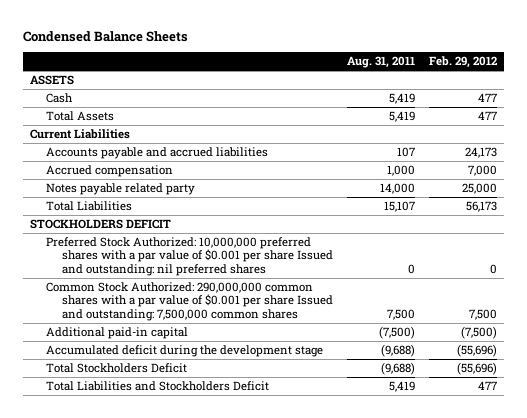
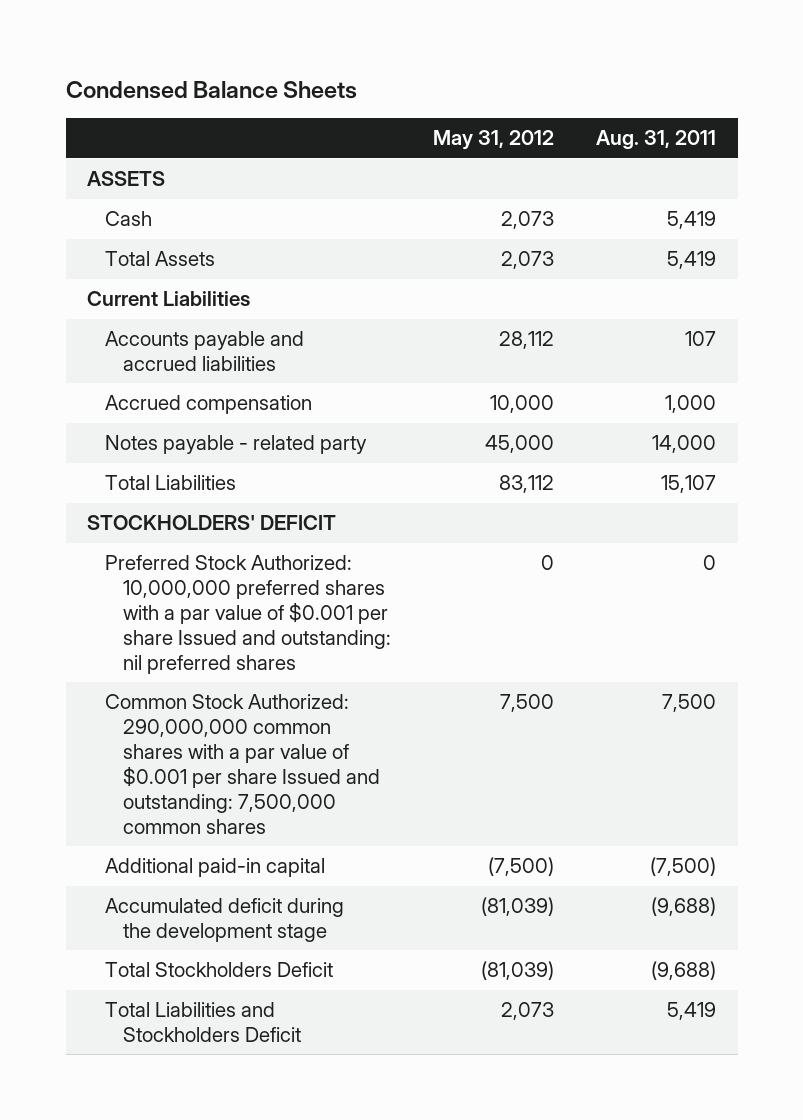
[429,56,498,69] Feb. 29, 2012 -> none
none -> [432,130,554,151] May 31, 2012
[46,183,196,196] Notes payable related party -> [104,435,367,455] Notes payable - related party
[29,219,171,230] STOCKHOLDERS DEFICIT -> [87,515,337,531] STOCKHOLDERS' DEFICIT

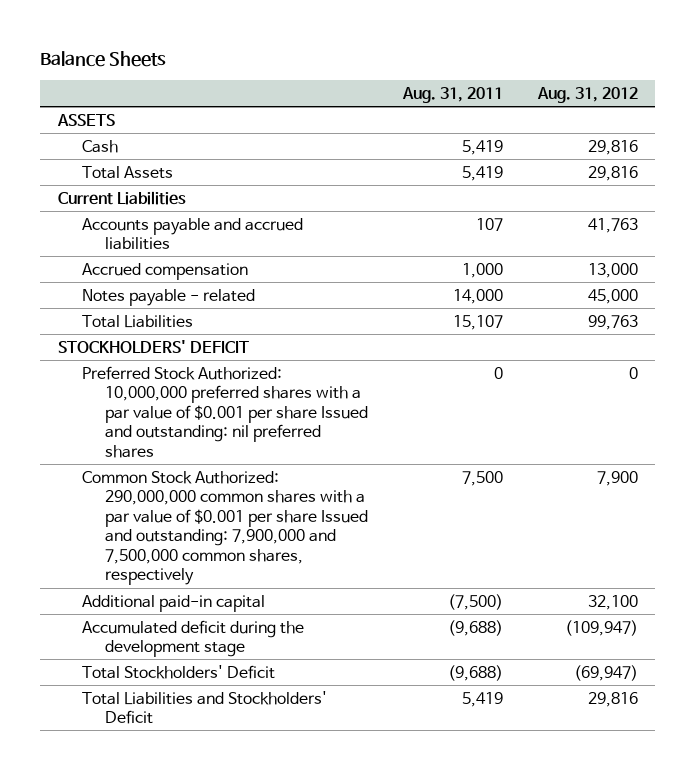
[65,80,357,99] Condensed Balance Sheets -> [40,50,167,67] Balance Sheets
[432,130,554,151] May 31, 2012 -> none
none -> [536,86,638,103] Aug. 31, 2012
[104,435,367,455] Notes payable - related party -> [81,288,255,306] Notes payable - related
[104,694,380,835] Common Stock Authorized: 290,000,000 common shares with a par value of $0.001 per share Issued and outstanding: 7,500,000 common shares -> [81,470,369,586] Common Stock Authorized: 290,000,000 common shares with a par value of $0.001 per share Issued and outstanding: 7,900,000 and 7,500,000 common shares, respectively
[104,962,333,978] Total Stockholders Deficit -> [81,664,275,679] Total Stockholders' Deficit
[104,1002,301,1043] Total Liabilities and Stockholders Deficit -> [81,690,327,725] Total Liabilities and Stockholders' Deficit

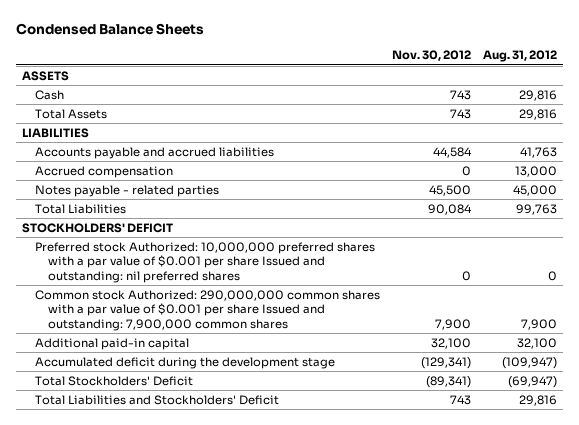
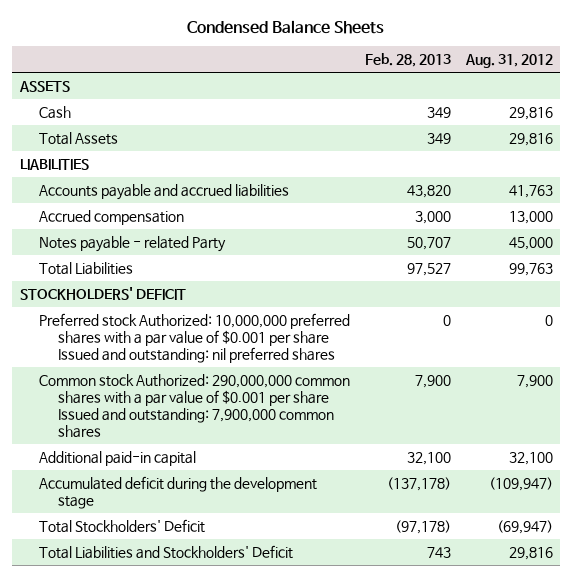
[392,50,472,62] Nov. 30, 2012 -> none
none -> [364,53,451,68] Feb. 28, 2013
[34,184,219,197] Notes payable - related parties -> [38,235,226,252] Notes payable - related Party

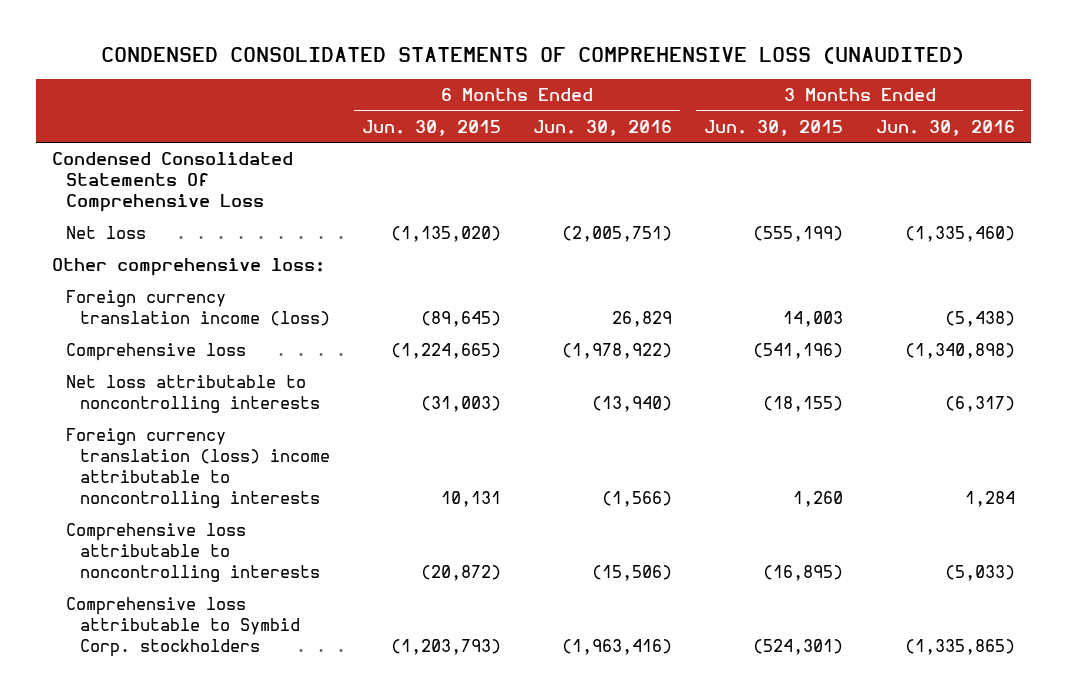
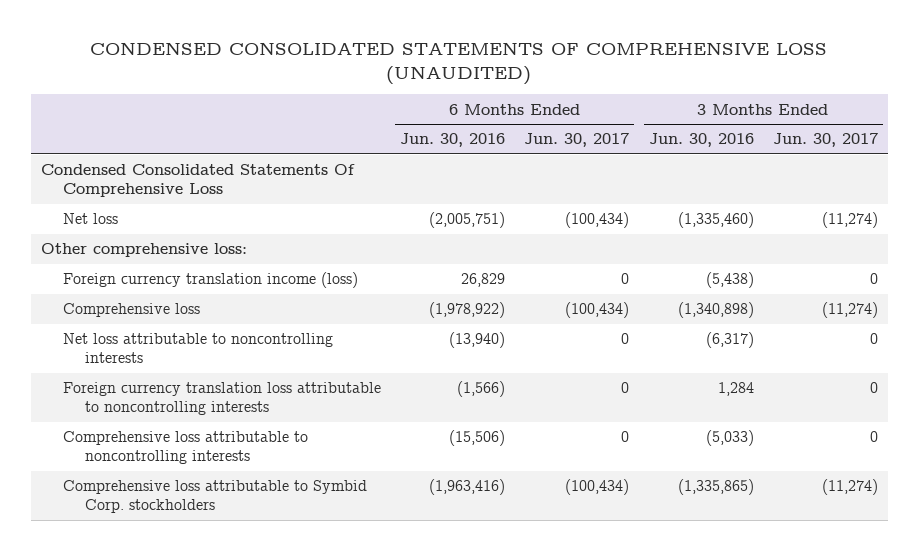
[362,119,502,136] Jun. 30, 2015 -> none
[704,119,844,136] Jun. 30, 2015 -> none
none -> [524,133,630,148] Jun. 30, 2017
none -> [772,133,878,148] Jun. 30, 2017
[65,428,330,509] Foreign currency translation (loss) income attributable to noncontrolling interests -> [62,382,381,416] Foreign currency translation loss attributable to noncontrolling interests

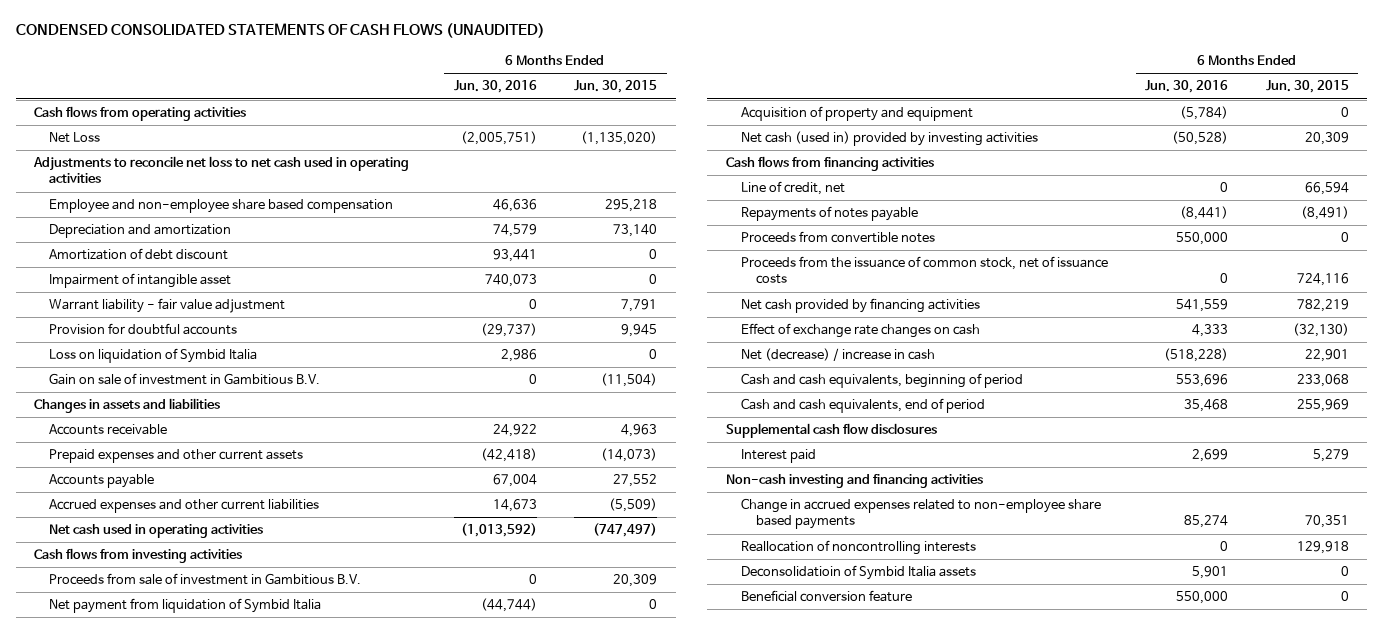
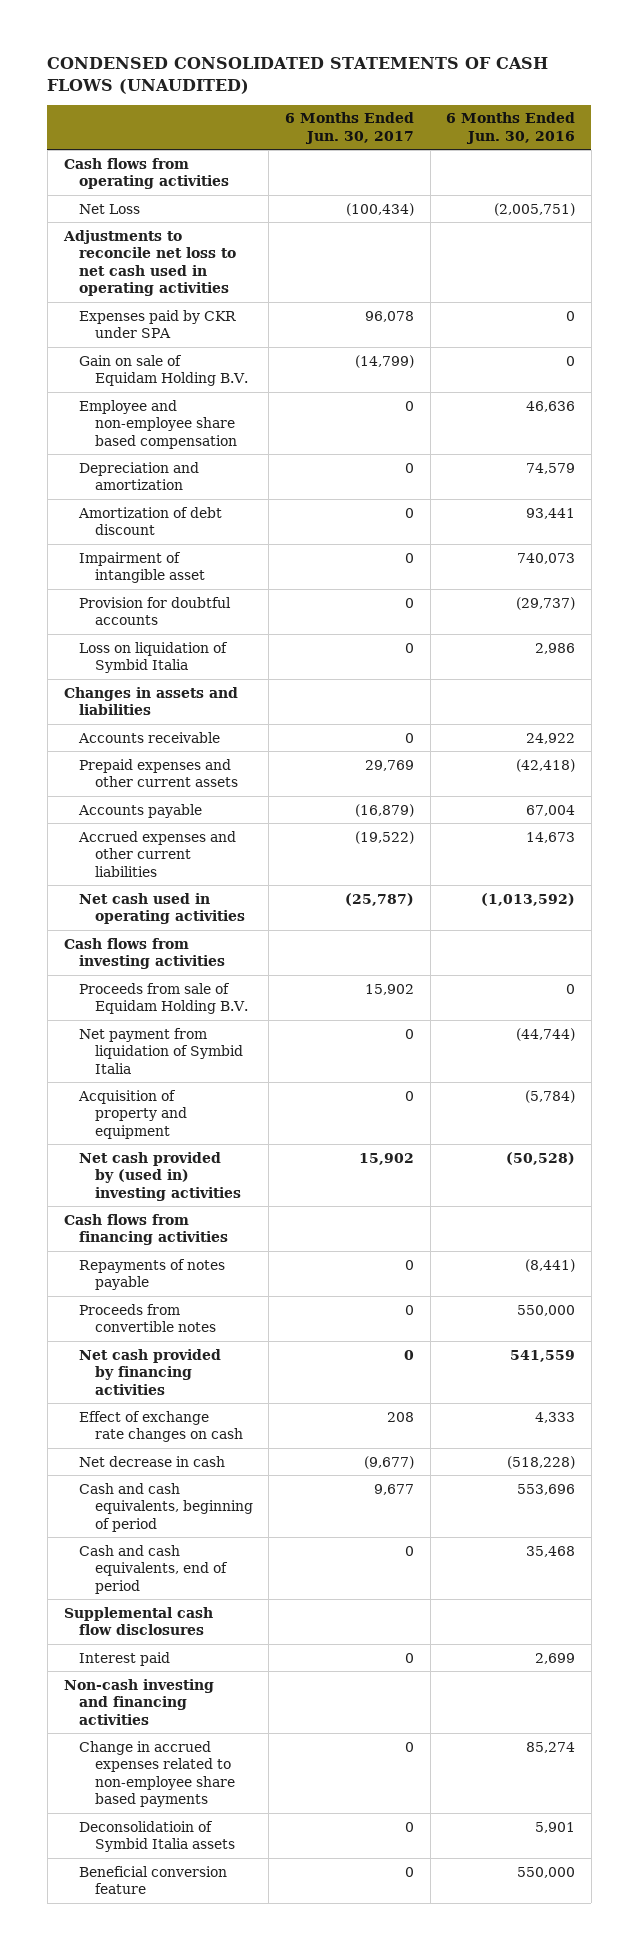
[574,80,658,94] Jun. 30, 2015 -> none
none -> [284,112,414,144] 6 Months Ended Jun. 30, 2017
none -> [79,309,237,339] Expenses paid by CKR under SPA
none -> [79,354,248,387] Gain on sale of Equidam Holding B.V.
[49,298,286,314] Warrant liability - fair value adjustment -> none
[49,373,321,386] Gain on sale of investment in Gambitious B.V. -> none
[49,573,362,586] Proceeds from sale of investment in Gambitious B.V. -> [79,982,248,1015] Proceeds from sale of Equidam Holding B.V.
[740,131,1038,147] Net cash (used in) provided by investing activities -> [79,1151,241,1201] Net cash provided by (used in) investing activities
[740,181,845,196] Line of credit, net -> none
[740,256,1108,285] Proceeds from the issuance of common stock, net of issuance costs -> none
[740,348,935,362] Net (decrease) / increase in cash -> [79,1455,226,1467] Net decrease in cash
[740,540,976,556] Reallocation of noncontrolling interests -> none

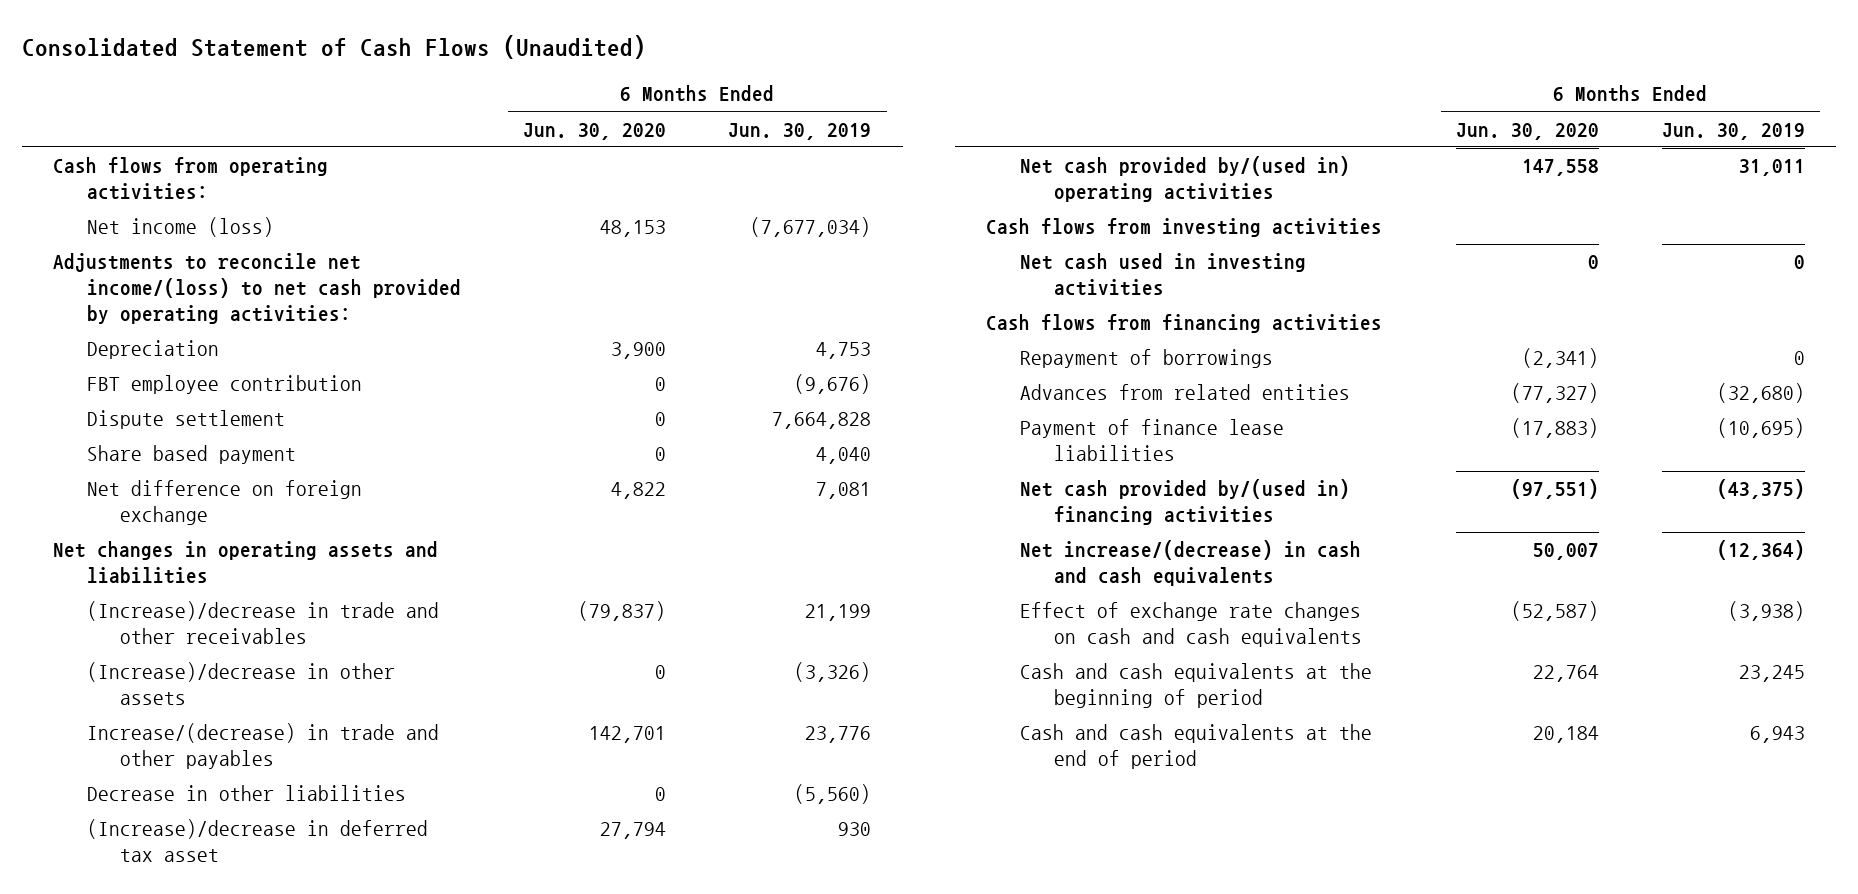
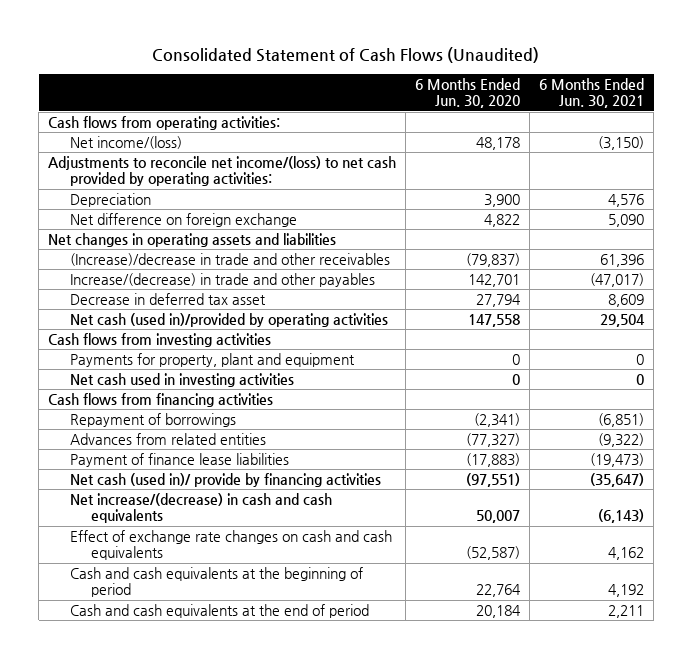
[728,122,872,140] Jun. 30, 2019 -> none
none -> [539,78,645,109] 6 Months Ended Jun. 30, 2021
[86,217,274,238] Net income (loss) -> [69,135,182,149] Net income/(loss)
[600,220,667,238] 48,153 -> [476,136,521,150] 48,178
[86,375,362,395] FBT employee contribution -> none
[86,410,285,430] Dispute settlement -> none
[86,445,296,465] Share based payment -> none
[86,662,395,706] (Increase)/decrease in other assets -> none
[86,785,406,802] Decrease in other liabilities -> none
[86,819,428,863] (Increase)/decrease in deferred tax asset -> [69,292,266,305] Decrease in deferred tax asset
[1020,156,1351,203] Net cash provided by/(used in) operating activities -> [69,312,388,327] Net cash (used in)/provided by operating activities
none -> [69,352,355,367] Payments for property, plant and equipment
[1020,479,1351,526] Net cash provided by/(used in) financing activities -> [69,472,381,487] Net cash (used in)/ provide by financing activities

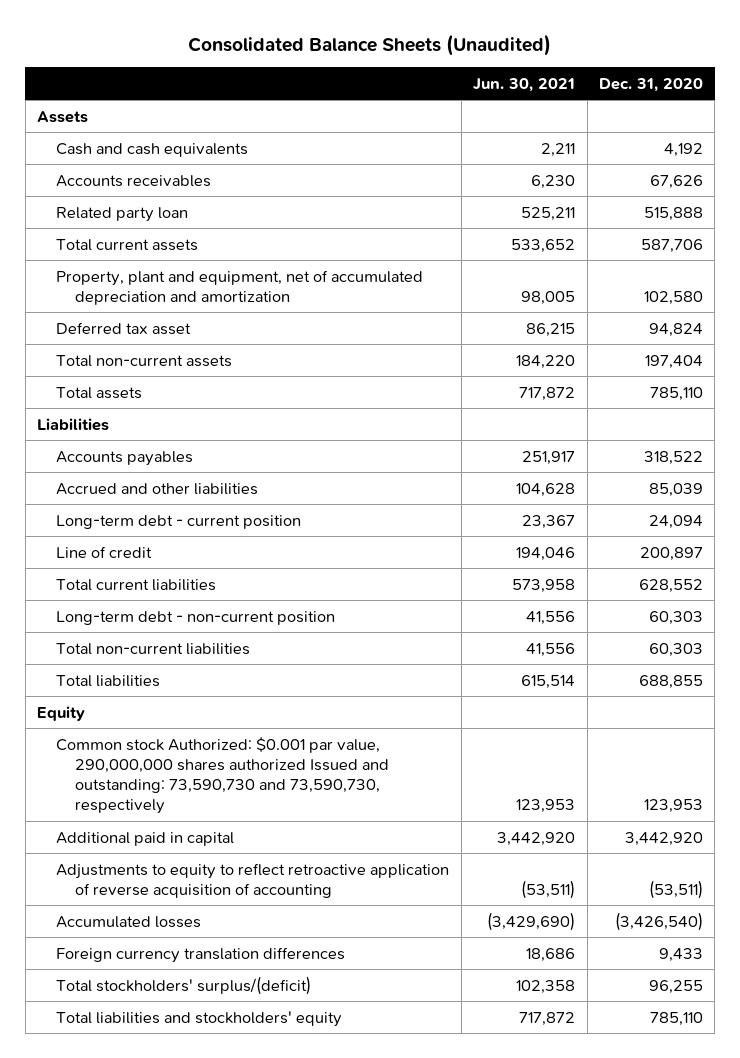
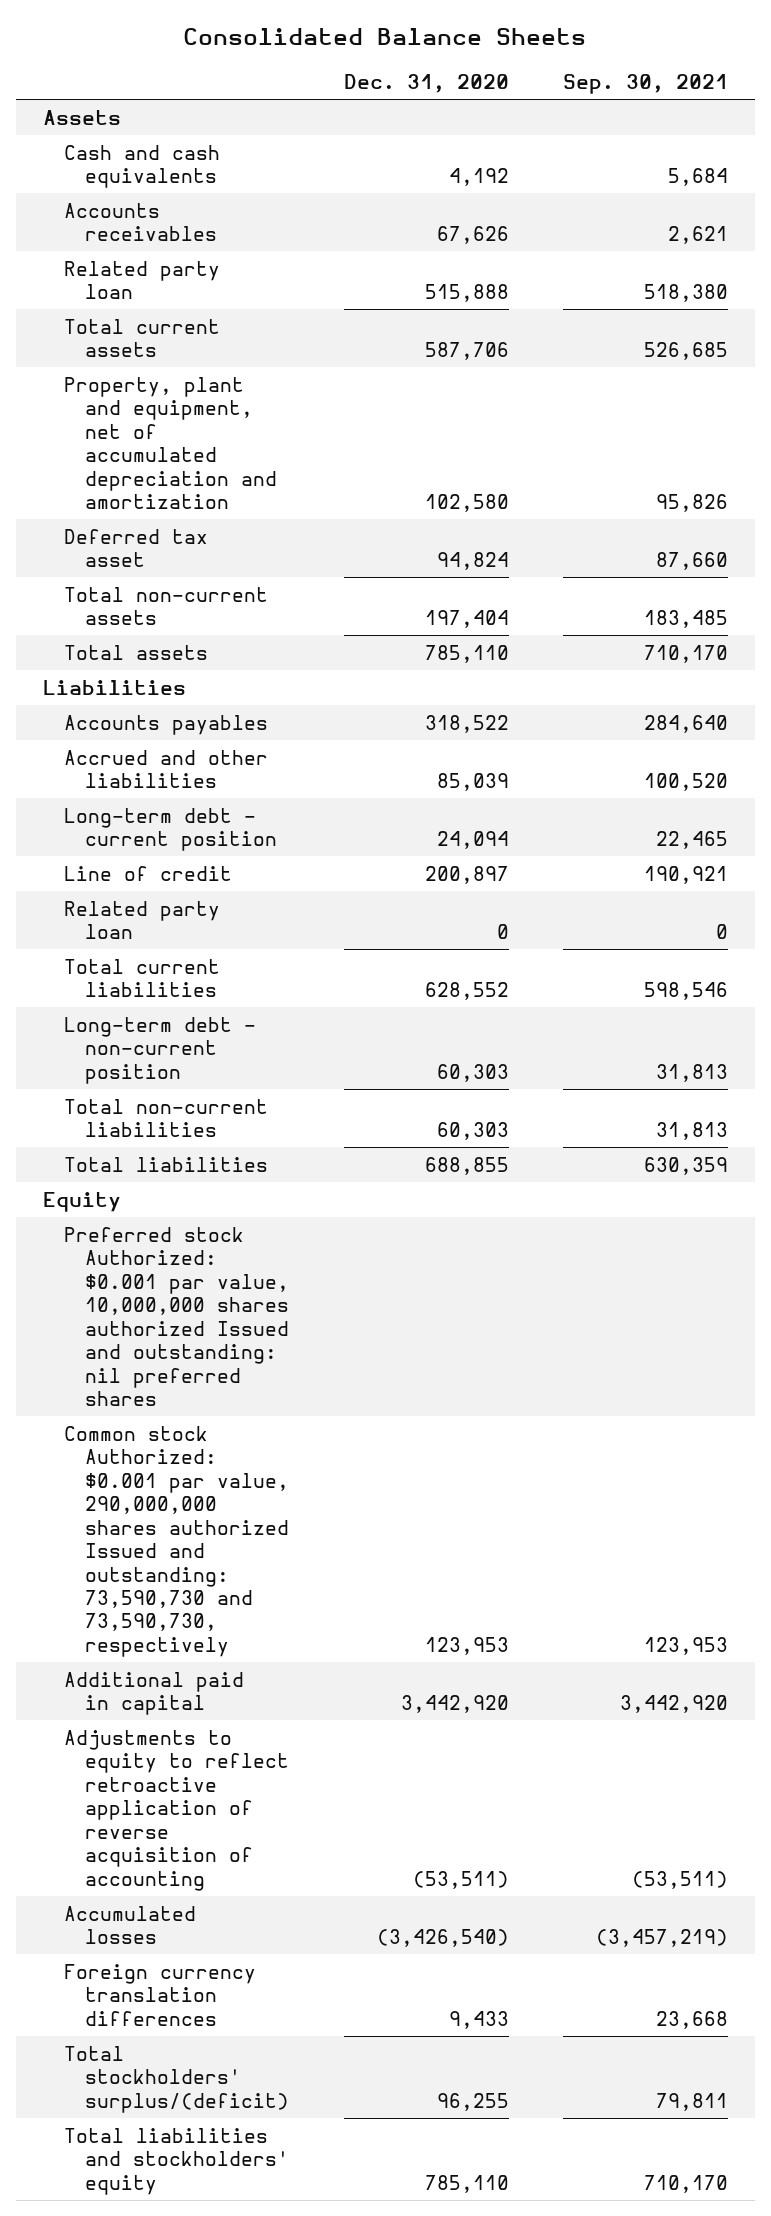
[188,33,552,56] Consolidated Balance Sheets (Unaudited) -> [183,28,587,46] Consolidated Balance Sheets
[473,77,576,92] Jun. 30, 2021 -> none
none -> [562,73,728,94] Sep. 30, 2021
none -> [63,900,220,940] Related party loan
none -> [63,1226,290,1406] Preferred stock Authorized: $0.001 par value, 10,000,000 shares authorized Issued and outstanding: nil preferred shares

